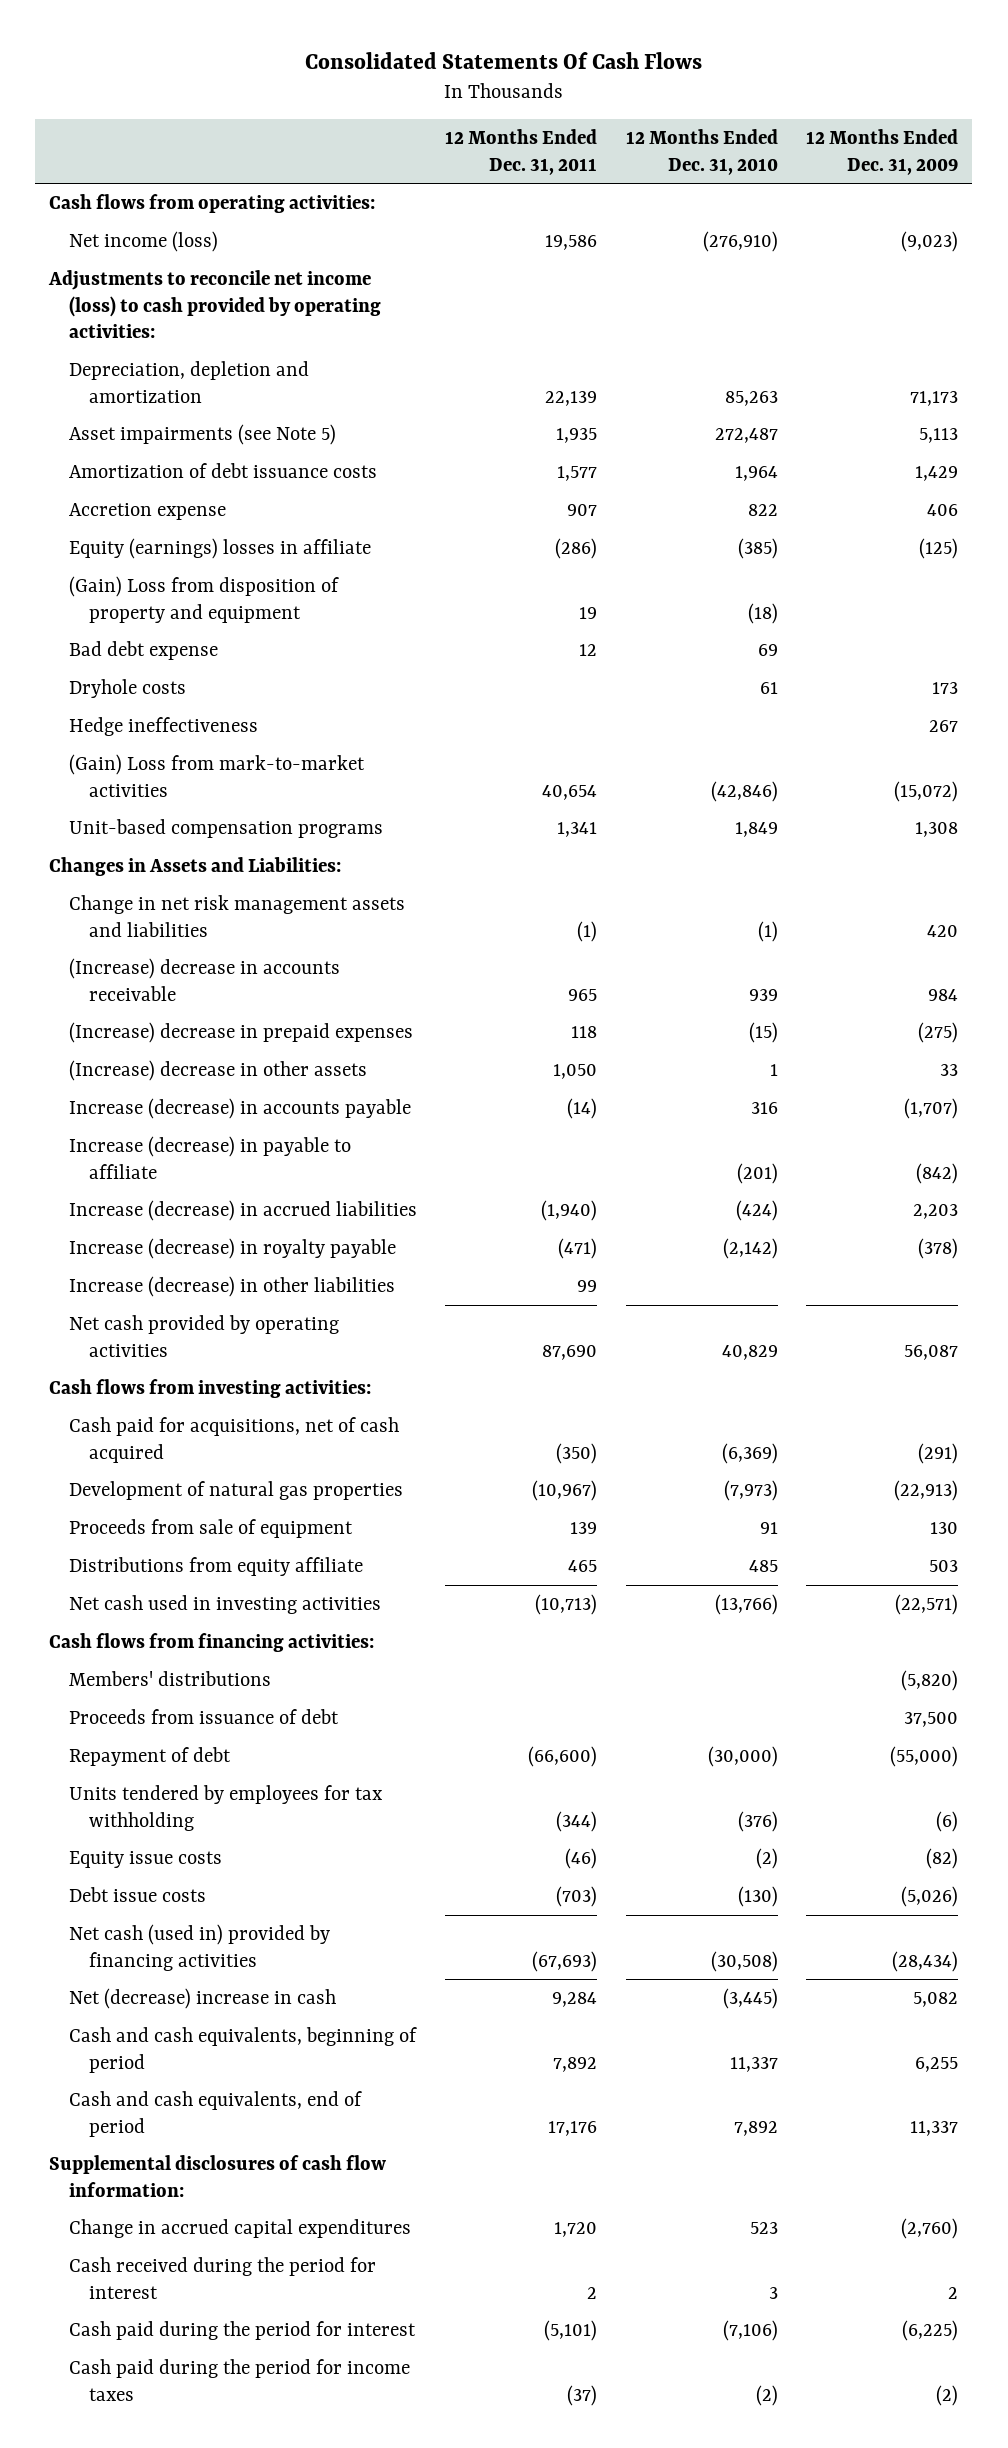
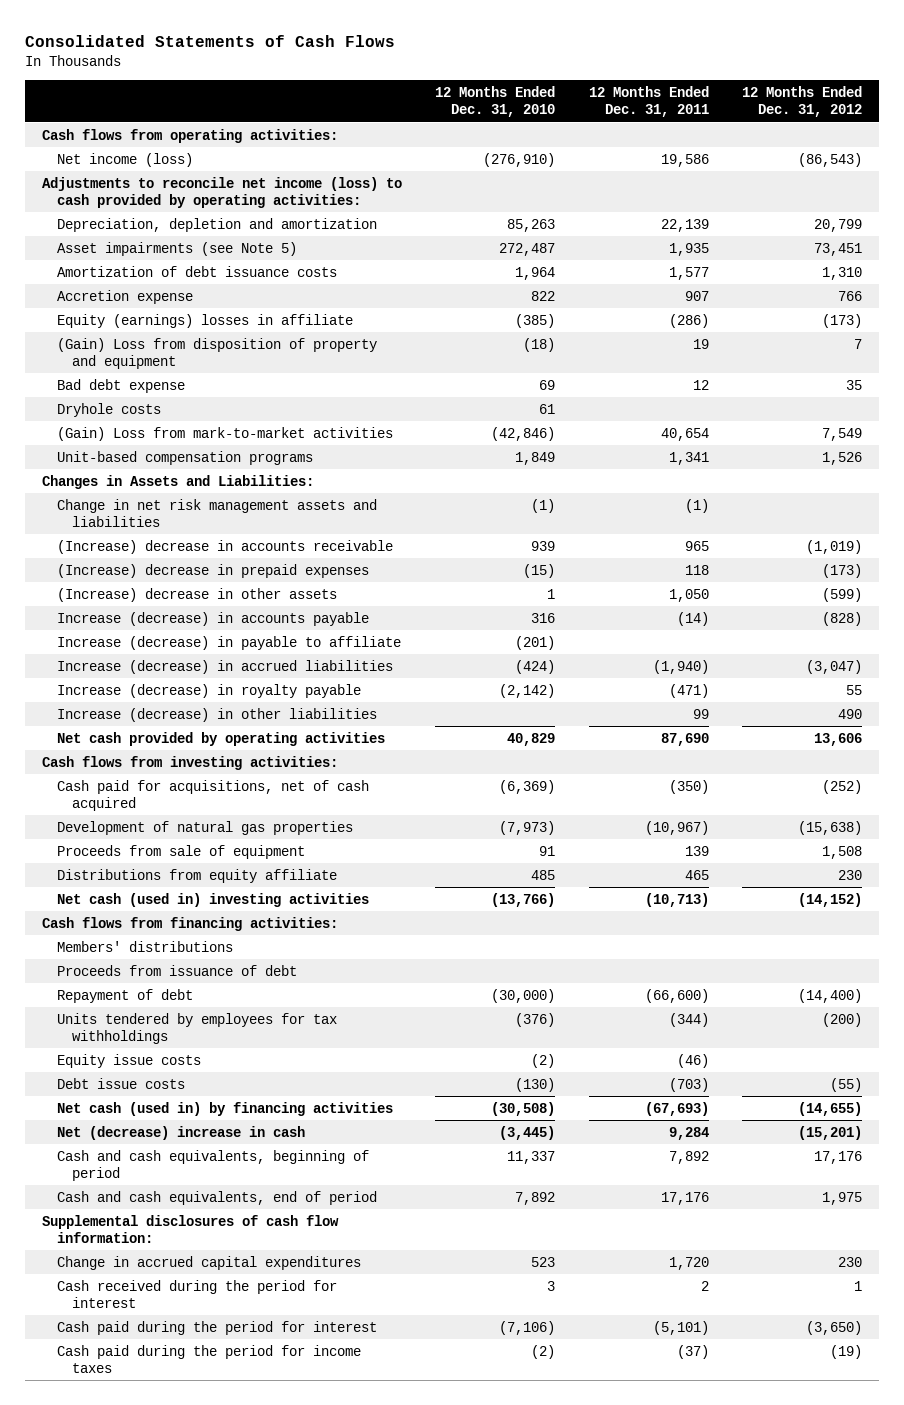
[304,51,702,69] Consolidated Statements Of Cash Flows -> [25,35,396,48] Consolidated Statements of Cash Flows
[806,129,959,175] 12 Months Ended Dec. 31, 2009 -> none
none -> [741,85,862,118] 12 Months Ended Dec. 31, 2012
[69,716,259,736] Hedge ineffectiveness -> none
[69,1594,382,1614] Net cash used in investing activities -> [57,892,370,907] Net cash (used in) investing activities
[69,1784,383,1831] Units tendered by employees for tax withholding -> [57,1012,338,1044] Units tendered by employees for tax withholdings
[69,1923,331,1971] Net cash (used in) provided by financing activities -> [57,1101,394,1116] Net cash (used in) by financing activities

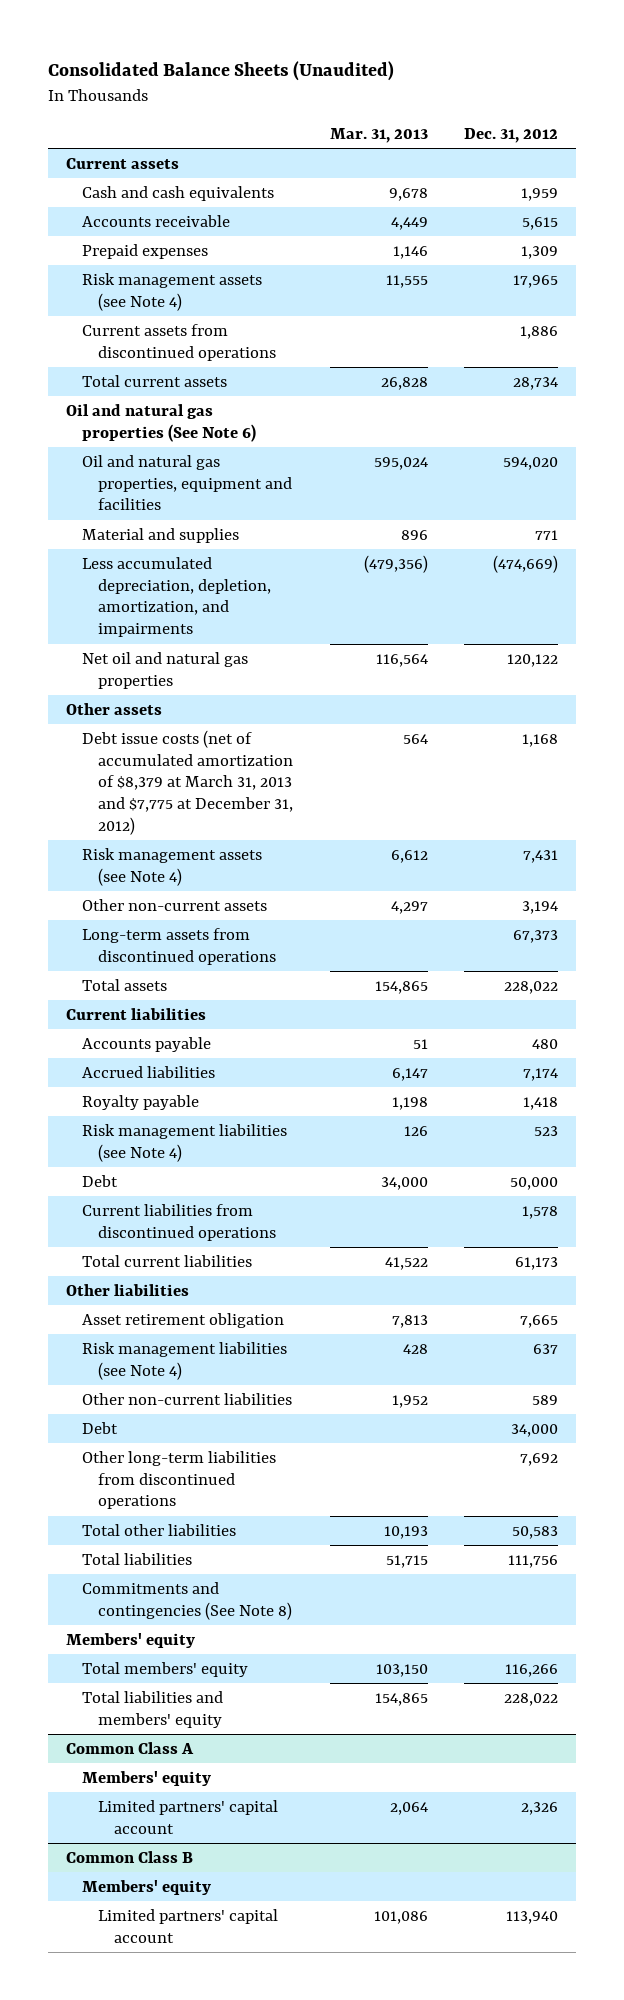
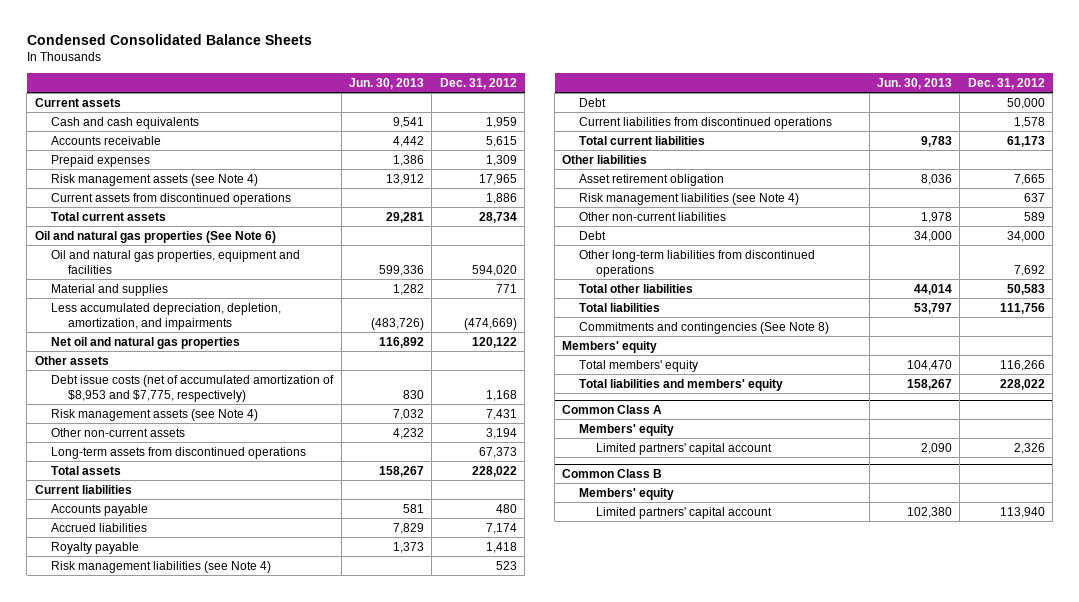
[47,61,394,82] Consolidated Balance Sheets (Unaudited) -> [26,34,312,46] Condensed Consolidated Balance Sheets
[329,127,428,143] Mar. 31, 2013 -> none
none -> [348,77,424,89] Jun. 30, 2013
[81,729,293,836] Debt issue costs (net of accumulated amortization of $8,379 at March 31, 2013 and $7,775 at December 31, 2012) -> [51,374,335,402] Debt issue costs (net of accumulated amortization of $8,953 and $7,775, respectively)

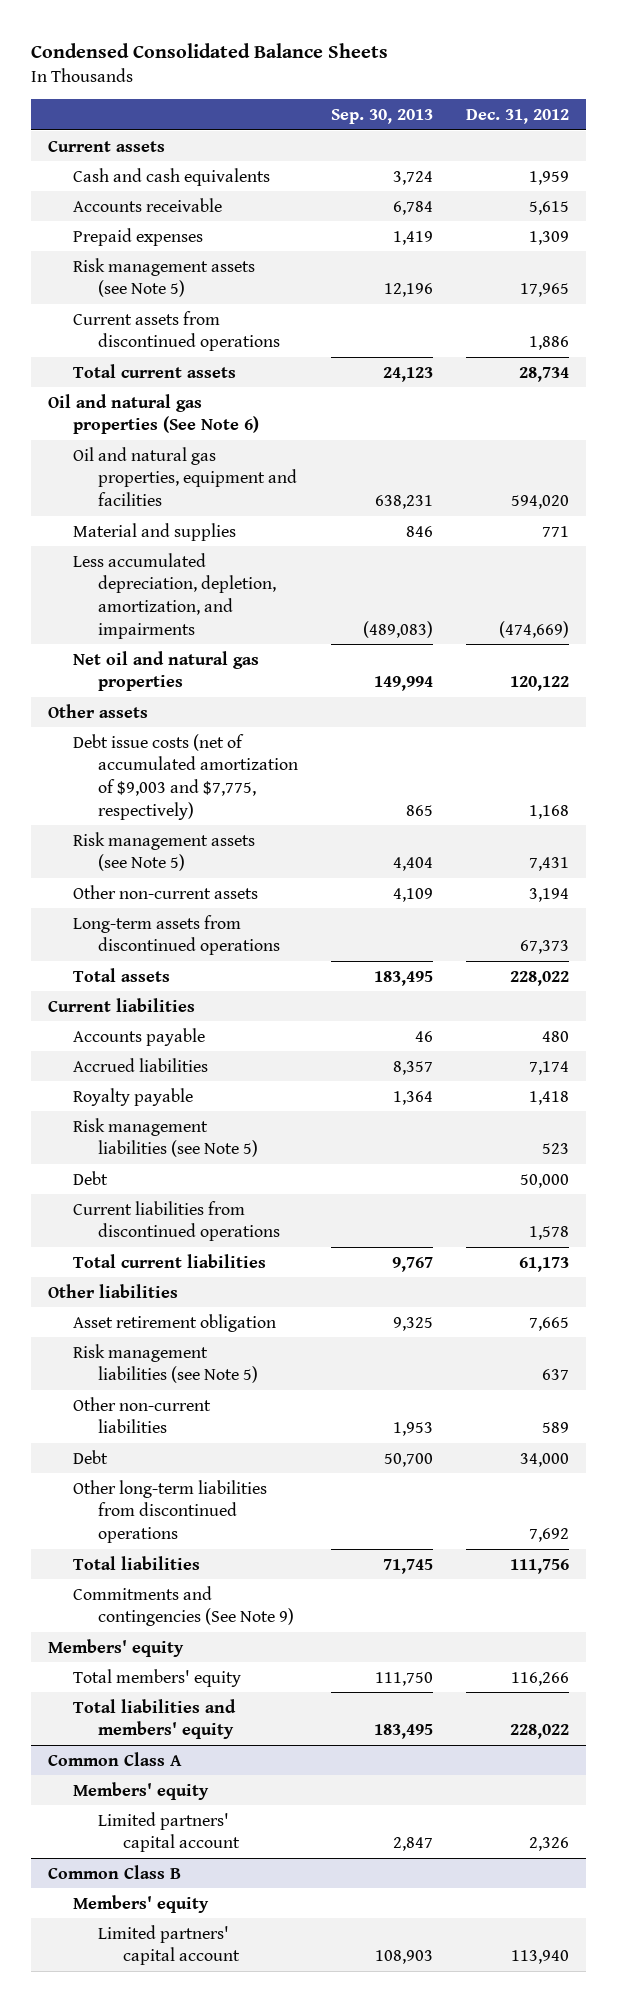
[348,77,424,89] Jun. 30, 2013 -> none
none -> [331,108,434,124] Sep. 30, 2013
[51,173,259,186] Risk management assets (see Note 4) -> [72,257,255,298] Risk management assets (see Note 5)
[51,374,335,402] Debt issue costs (net of accumulated amortization of $8,953 and $7,775, respectively) -> [72,733,299,820] Debt issue costs (net of accumulated amortization of $9,003 and $7,775, respectively)
[51,408,259,421] Risk management assets (see Note 4) -> [72,831,255,872] Risk management assets (see Note 5)
[51,560,272,573] Risk management liabilities (see Note 4) -> [72,1117,259,1158] Risk management liabilities (see Note 5)
[579,192,800,205] Risk management liabilities (see Note 4) -> [72,1343,259,1384] Risk management liabilities (see Note 5)
[579,283,694,293] Total other liabilities -> none
[579,321,830,334] Commitments and contingencies (See Note 8) -> [72,1585,295,1627] Commitments and contingencies (See Note 9)

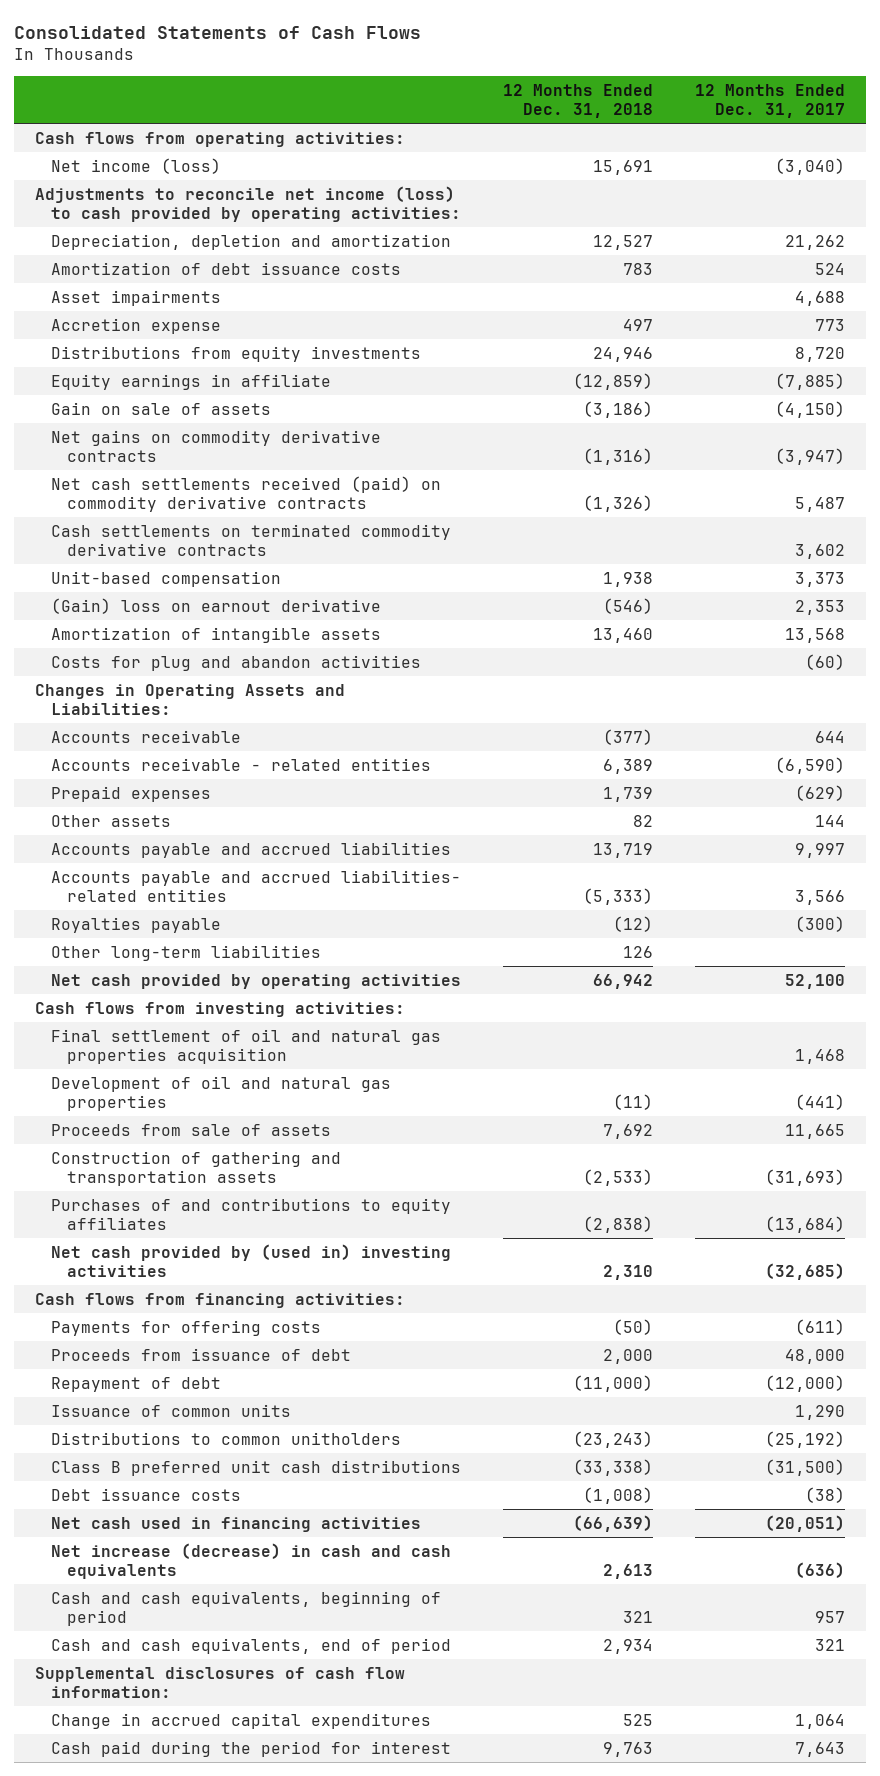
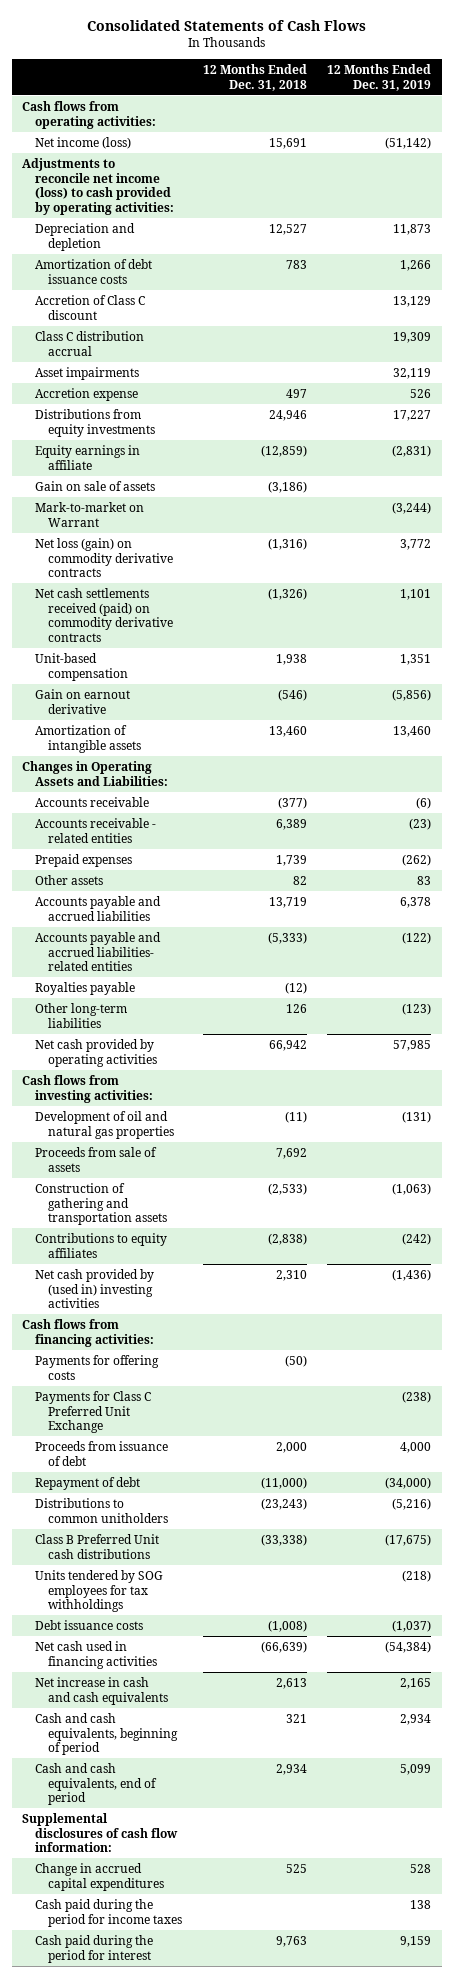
[694,83,845,118] 12 Months Ended Dec. 31, 2017 -> none
none -> [327,63,432,91] 12 Months Ended Dec. 31, 2019
[50,233,451,250] Depreciation, depletion and amortization -> [35,222,136,251] Depreciation and depletion
none -> [35,294,146,320] Accretion of Class C discount
none -> [35,330,145,356] Class C distribution accrual
none -> [35,501,145,527] Mark-to-market on Warrant
[50,429,381,462] Net gains on commodity derivative contracts -> [35,537,174,578] Net loss (gain) on commodity derivative contracts
[50,523,451,556] Cash settlements on terminated commodity derivative contracts -> none
[50,597,381,614] (Gain) loss on earnout derivative -> [35,688,131,714] Gain on earnout derivative
[50,654,421,671] Costs for plug and abandon activities -> none
[50,1028,441,1064] Final settlement of oil and natural gas properties acquisition -> none
[50,1197,451,1230] Purchases of and contributions to equity affiliates -> [35,1232,168,1258] Contributions to equity affiliates
none -> [35,1390,152,1434] Payments for Class C Preferred Unit Exchange
[50,1403,291,1417] Issuance of common units -> none
[50,1459,461,1476] Class B preferred unit cash distributions -> [35,1533,160,1559] Class B Preferred Unit cash distributions
none -> [35,1569,164,1613] Units tendered by SOG employees for tax withholdings
[50,1542,451,1579] Net increase (decrease) in cash and cash equivalents -> [35,1676,169,1705] Net increase in cash and cash equivalents
none -> [35,1898,183,1927] Cash paid during the period for income taxes

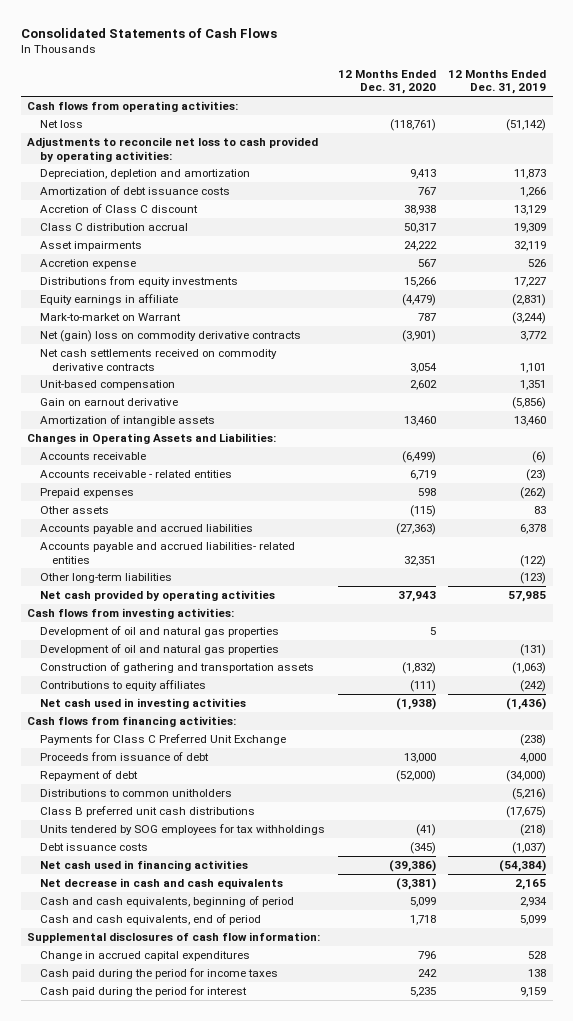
[202,63,307,91] 12 Months Ended Dec. 31, 2018 -> none
none -> [337,69,436,95] 12 Months Ended Dec. 31, 2020
[35,136,132,149] Net income (loss) -> [39,119,83,128] Net loss
[21,157,175,216] Adjustments to reconcile net income (loss) to cash provided by operating activities: -> [26,136,318,162] Adjustments to reconcile net loss to cash provided by operating activities:
[35,222,136,251] Depreciation and depletion -> [39,168,250,179] Depreciation, depletion and amortization
[35,480,156,491] Gain on sale of assets -> none
[35,537,174,578] Net loss (gain) on commodity derivative contracts -> [39,329,301,342] Net (gain) loss on commodity derivative contracts
[35,587,174,643] Net cash settlements received (paid) on commodity derivative contracts -> [39,348,277,371] Net cash settlements received on commodity derivative contracts
[35,981,136,995] Royalties payable -> none
none -> [39,625,279,637] Development of oil and natural gas properties
[35,1146,158,1172] Proceeds from sale of assets -> none
[35,1268,155,1309] Net cash provided by (used in) investing activities -> [39,697,246,709] Net cash used in investing activities
[35,1354,160,1380] Payments for offering costs -> none
[35,1533,160,1559] Class B Preferred Unit cash distributions -> [39,805,255,817] Class B preferred unit cash distributions
[35,1676,169,1705] Net increase in cash and cash equivalents -> [39,877,283,889] Net decrease in cash and cash equivalents

